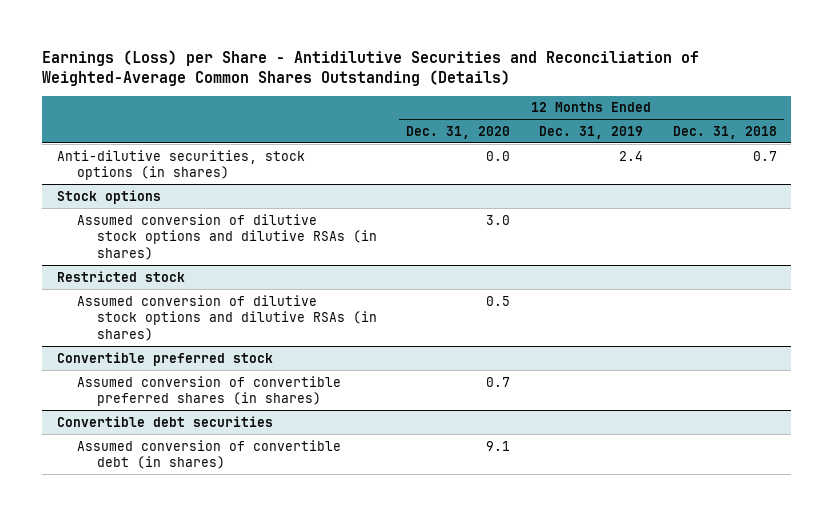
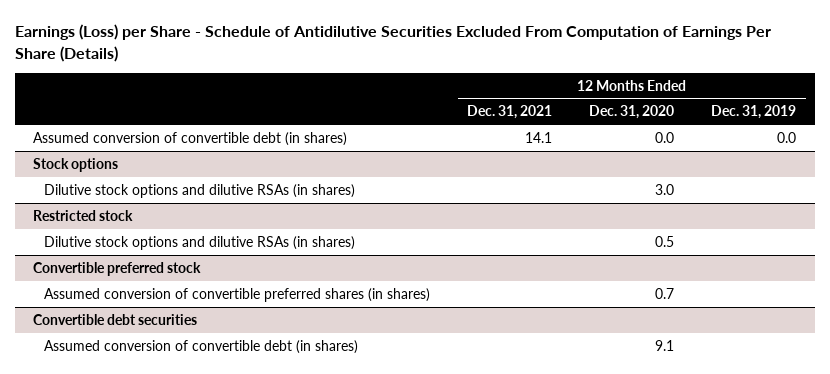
[42,49,700,86] Earnings (Loss) per Share - Antidilutive Securities and Reconciliation of Weighted-Average Common Shares Outstanding (Details) -> [14,23,771,62] Earnings (Loss) per Share - Schedule of Antidilutive Securities Excluded From Computation of Earnings Per Share (Details)
[672,125,777,139] Dec. 31, 2018 -> none
none -> [467,105,553,120] Dec. 31, 2021
[57,149,306,181] Anti-dilutive securities, stock options (in shares) -> none
none -> [33,131,348,146] Assumed conversion of convertible debt (in shares)
[77,213,378,260] Assumed conversion of dilutive stock options and dilutive RSAs (in shares) -> [44,183,356,198] Dilutive stock options and dilutive RSAs (in shares)
[77,294,378,341] Assumed conversion of dilutive stock options and dilutive RSAs (in shares) -> [44,235,356,250] Dilutive stock options and dilutive RSAs (in shares)

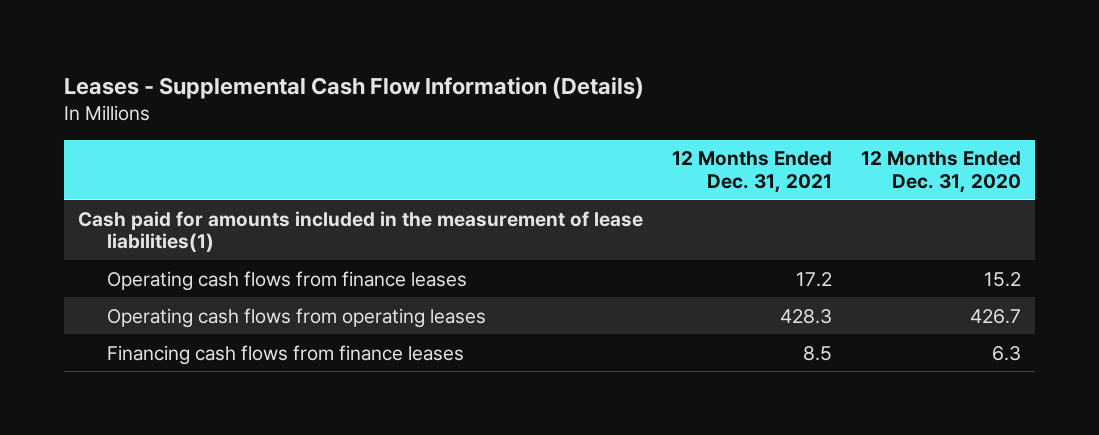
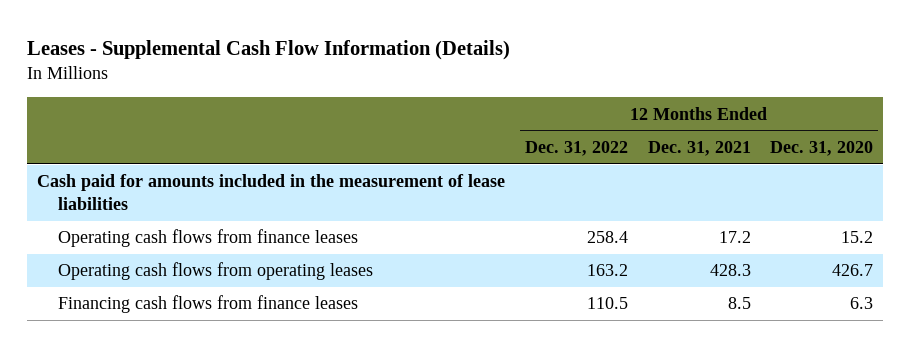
none -> [524,140,628,156] Dec. 31, 2022
[78,210,644,253] Cash paid for amounts included in the measurement of lease liabilities(1) -> [36,174,505,211] Cash paid for amounts included in the measurement of lease liabilities

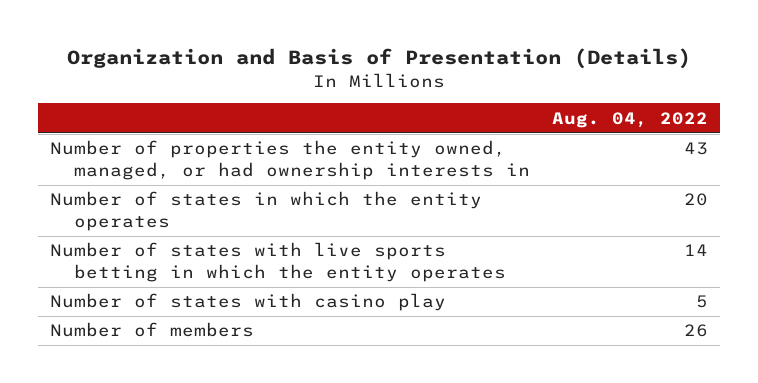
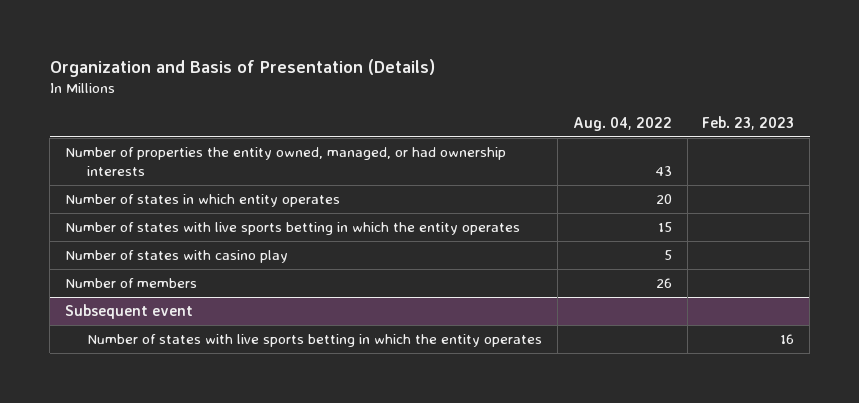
none -> [702,115,795,130] Feb. 23, 2023
[49,140,530,181] Number of properties the entity owned, managed, or had ownership interests in -> [65,147,507,177] Number of properties the entity owned, managed, or had ownership interests
[49,191,482,232] Number of states in which the entity operates -> [65,194,341,208] Number of states in which entity operates
[684,244,709,257] 14 -> [657,222,672,233] 15
none -> [65,304,194,320] Subsequent event
none -> [86,334,542,348] Number of states with live sports betting in which the entity operates

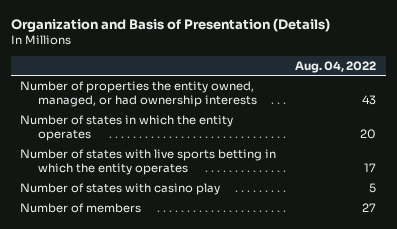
[702,115,795,130] Feb. 23, 2023 -> none
[65,194,341,208] Number of states in which entity operates -> [20,115,234,142] Number of states in which the entity operates
[657,222,672,233] 15 -> [364,163,377,173] 17
[65,304,194,320] Subsequent event -> none
[86,334,542,348] Number of states with live sports betting in which the entity operates -> none
[655,278,672,289] 26 -> [362,203,377,213] 27

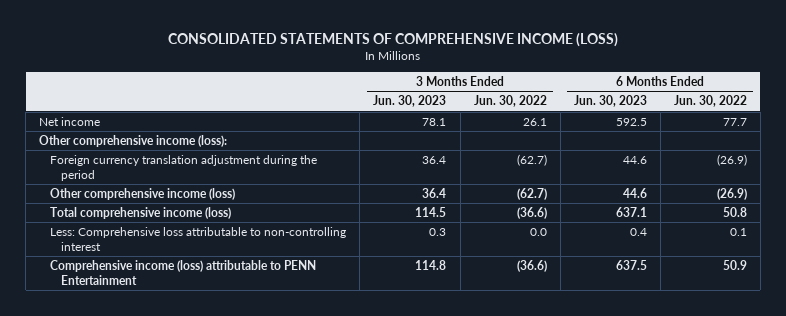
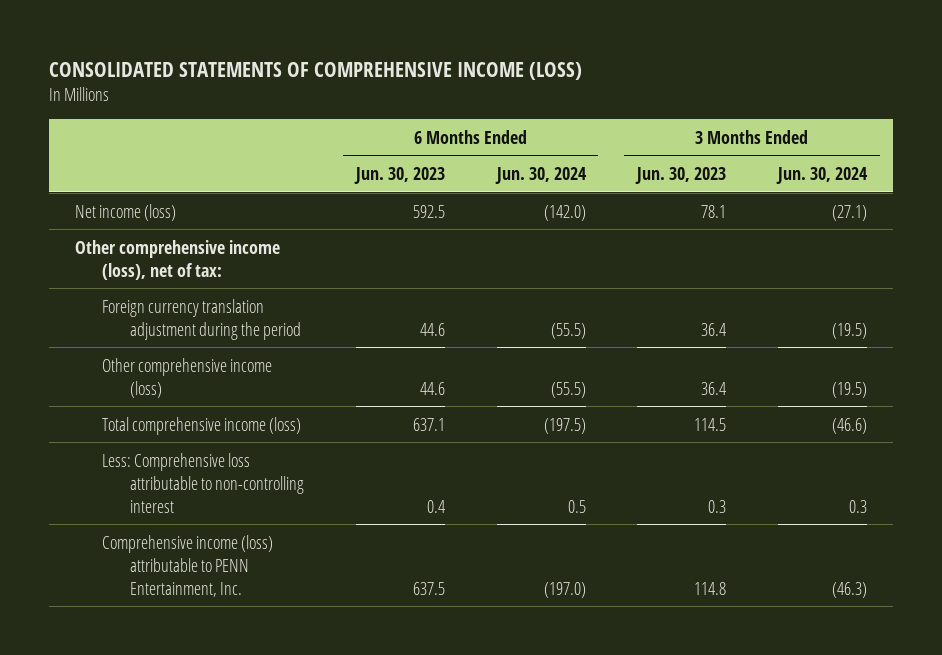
[473,95,547,108] Jun. 30, 2022 -> none
[673,95,747,108] Jun. 30, 2022 -> none
none -> [494,167,587,185] Jun. 30, 2024
none -> [775,167,868,185] Jun. 30, 2024
[39,116,101,126] Net income -> [74,203,176,221] Net income (loss)
[39,134,228,147] Other comprehensive income (loss): -> [74,239,280,280] Other comprehensive income (loss), net of tax:
[50,259,317,285] Comprehensive income (loss) attributable to PENN Entertainment -> [102,534,274,597] Comprehensive income (loss) attributable to PENN Entertainment, Inc.

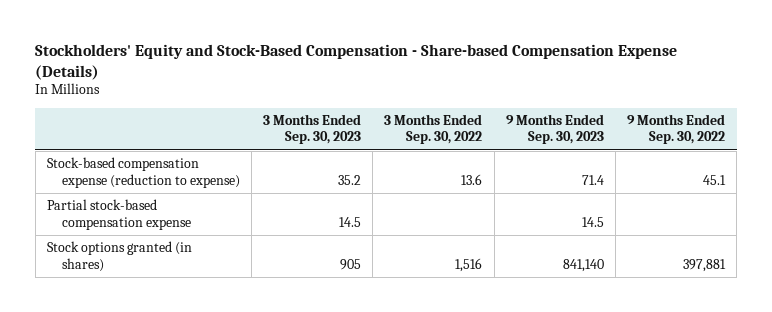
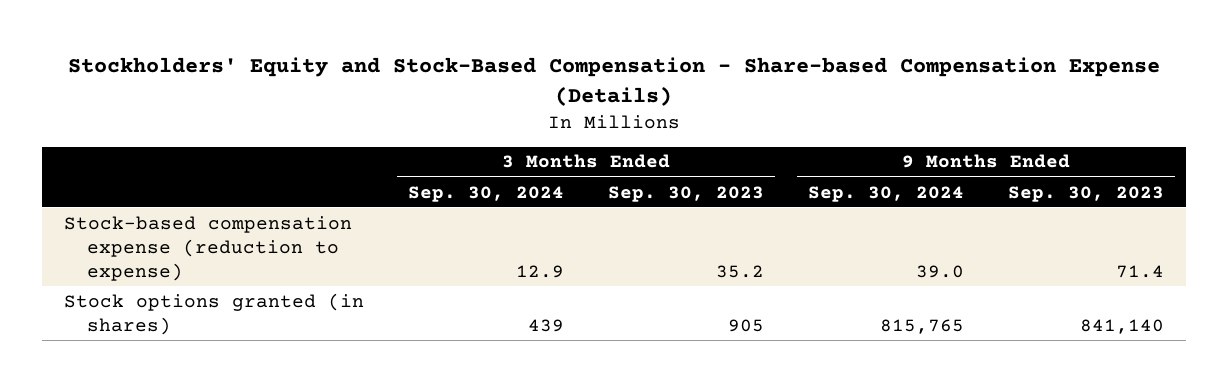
[384,114,483,145] 3 Months Ended Sep. 30, 2022 -> none
[626,114,725,145] 9 Months Ended Sep. 30, 2022 -> none
none -> [407,185,564,202] Sep. 30, 2024
none -> [807,185,964,202] Sep. 30, 2024
[46,199,191,230] Partial stock-based compensation expense -> none

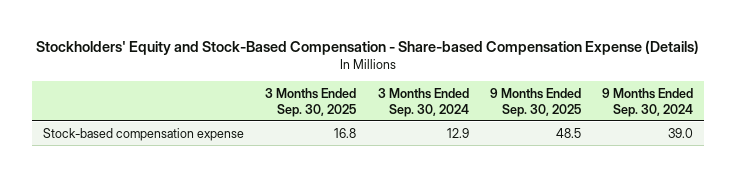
[607,185,764,202] Sep. 30, 2023 -> none
[1007,185,1164,202] Sep. 30, 2023 -> none
none -> [265,87,357,117] 3 Months Ended Sep. 30, 2025
none -> [489,87,581,117] 9 Months Ended Sep. 30, 2025
[63,292,364,335] Stock options granted (in shares) -> none
[63,215,352,281] Stock-based compensation expense (reduction to expense) -> [42,128,244,142] Stock-based compensation expense

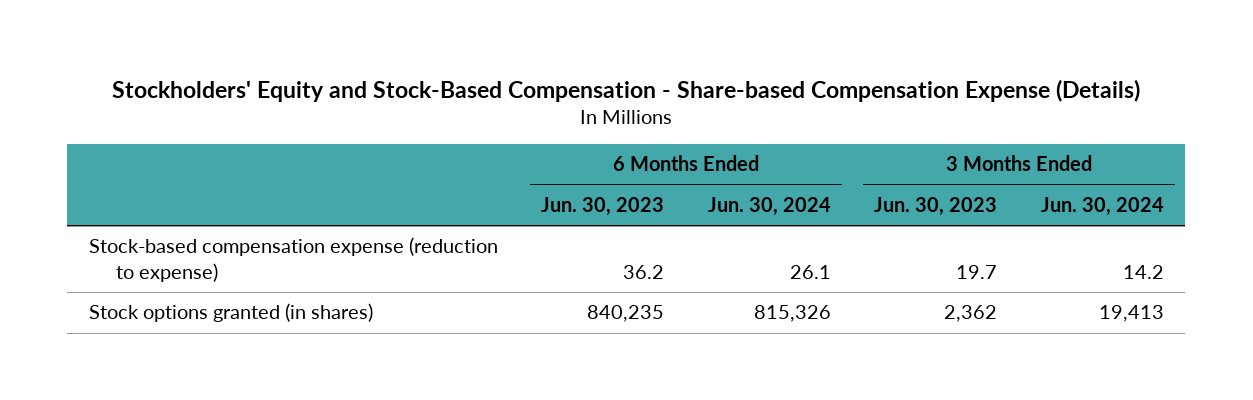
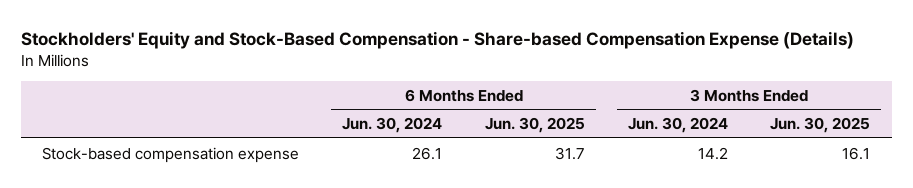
[541,197,665,217] Jun. 30, 2023 -> none
[874,197,998,217] Jun. 30, 2023 -> none
none -> [484,117,585,134] Jun. 30, 2025
none -> [770,117,871,134] Jun. 30, 2025
[88,303,373,323] Stock options granted (in shares) -> none
[88,237,498,282] Stock-based compensation expense (reduction to expense) -> [42,146,300,163] Stock-based compensation expense

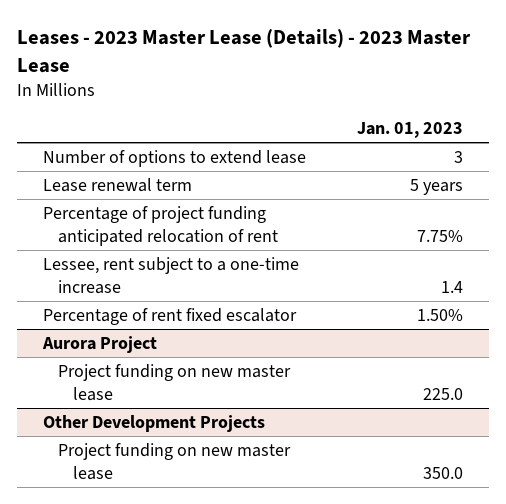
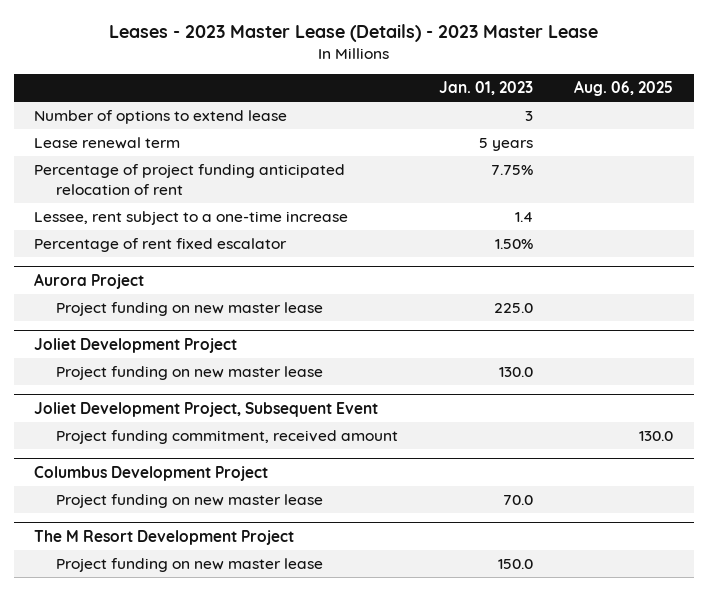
none -> [574,80,674,97] Aug. 06, 2025
[42,415,265,433] Other Development Projects -> [34,337,238,353] Joliet Development Project
[423,466,464,479] 350.0 -> [499,366,534,377] 130.0
none -> [34,401,379,417] Joliet Development Project, Subsequent Event
none -> [56,429,399,444] Project funding commitment, received amount
none -> [34,465,269,481] Columbus Development Project
none -> [56,493,324,508] Project funding on new master lease
none -> [34,529,295,545] The M Resort Development Project
none -> [56,557,324,572] Project funding on new master lease

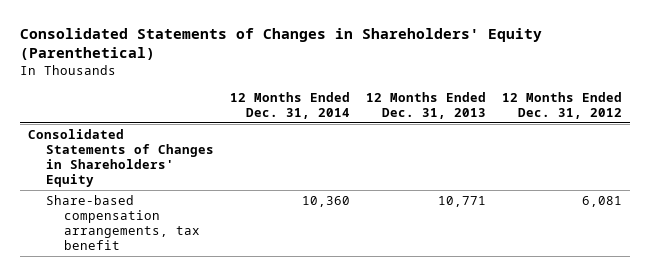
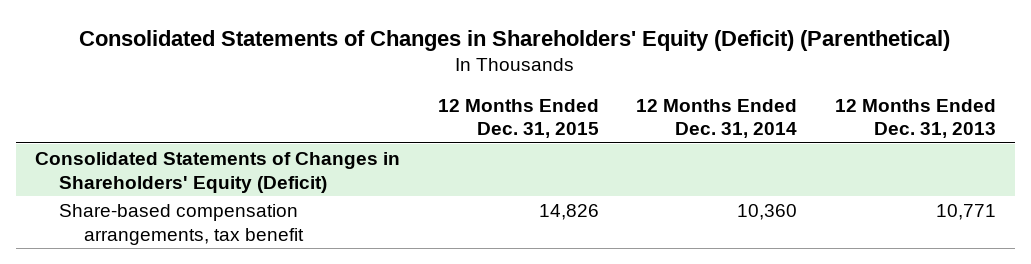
[19,27,542,61] Consolidated Statements of Changes in Shareholders' Equity (Parenthetical) -> [79,29,951,51] Consolidated Statements of Changes in Shareholders' Equity (Deficit) (Parenthetical)
[501,91,622,120] 12 Months Ended Dec. 31, 2012 -> none
none -> [437,98,599,139] 12 Months Ended Dec. 31, 2015
[27,128,214,188] Consolidated Statements of Changes in Shareholders' Equity -> [34,152,400,193] Consolidated Statements of Changes in Shareholders' Equity (Deficit)

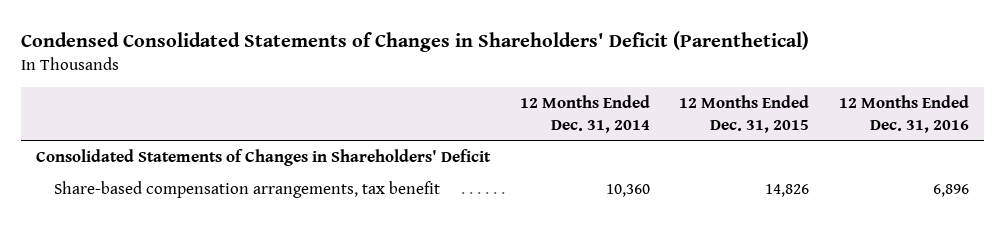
[79,29,951,51] Consolidated Statements of Changes in Shareholders' Equity (Deficit) (Parenthetical) -> [20,31,809,53] Condensed Consolidated Statements of Changes in Shareholders' Deficit (Parenthetical)
[834,98,996,139] 12 Months Ended Dec. 31, 2013 -> none
none -> [839,95,970,133] 12 Months Ended Dec. 31, 2016
[34,152,400,193] Consolidated Statements of Changes in Shareholders' Equity (Deficit) -> [35,149,491,167] Consolidated Statements of Changes in Shareholders' Deficit

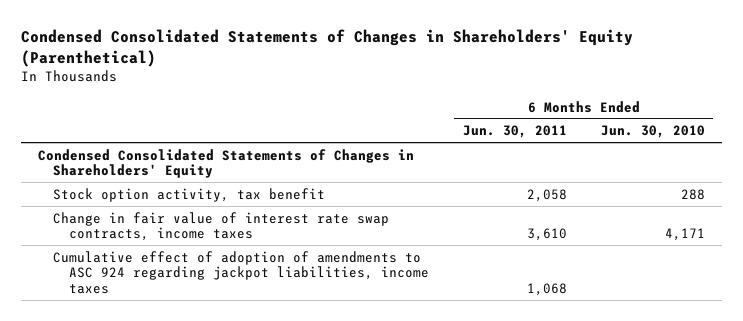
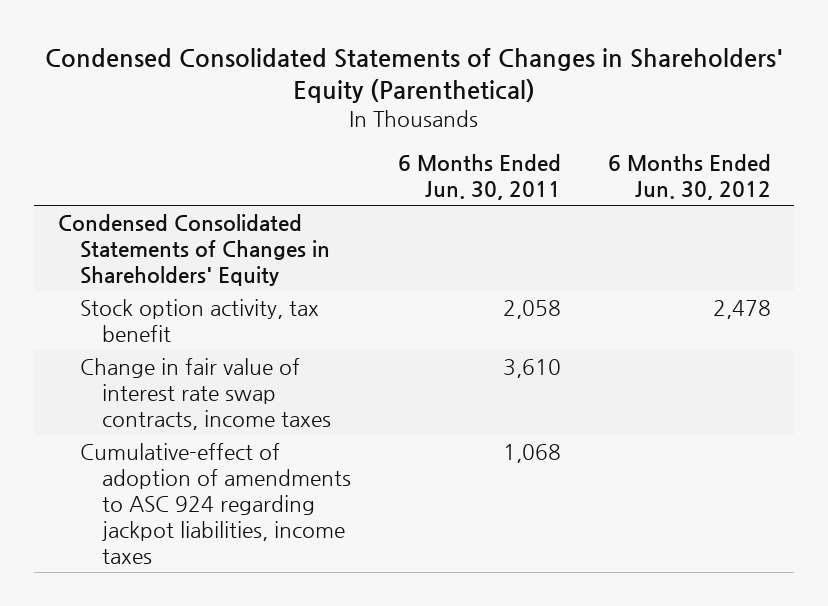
[600,125,705,139] Jun. 30, 2010 -> none
none -> [607,154,771,200] 6 Months Ended Jun. 30, 2012
[53,250,429,295] Cumulative effect of adoption of amendments to ASC 924 regarding jackpot liabilities, income taxes -> [79,442,352,564] Cumulative-effect of adoption of amendments to ASC 924 regarding jackpot liabilities, income taxes

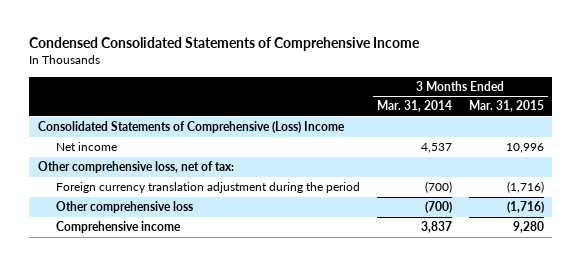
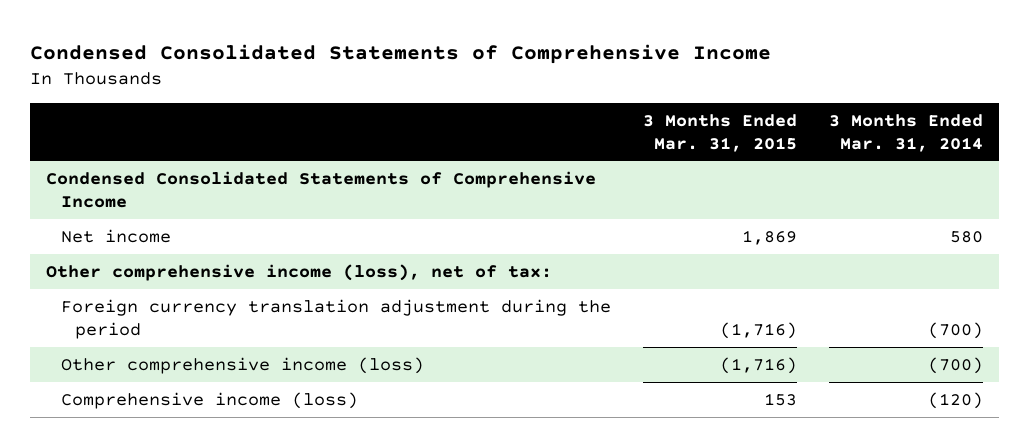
[37,121,345,134] Consolidated Statements of Comprehensive (Loss) Income -> [46,170,597,208] Condensed Consolidated Statements of Comprehensive Income
[420,143,452,154] 4,537 -> [949,230,983,243] 580
[505,143,544,154] 10,996 -> [741,229,797,245] 1,869
[37,161,234,174] Other comprehensive loss, net of tax: -> [46,263,553,281] Other comprehensive income (loss), net of tax:
[56,201,194,214] Other comprehensive loss -> [60,356,424,374] Other comprehensive income (loss)
[56,221,182,234] Comprehensive income -> [60,391,358,409] Comprehensive income (loss)
[420,221,452,234] 3,837 -> [927,391,983,409] (120)
[512,221,544,234] 9,280 -> [763,392,797,406] 153

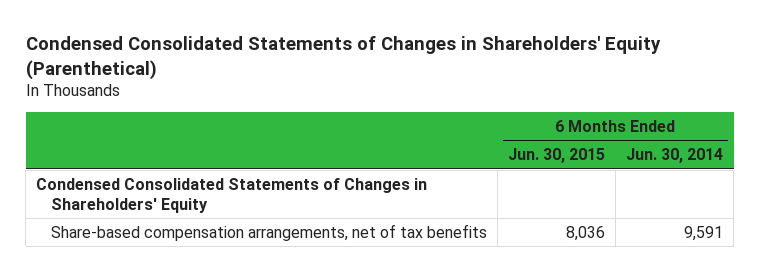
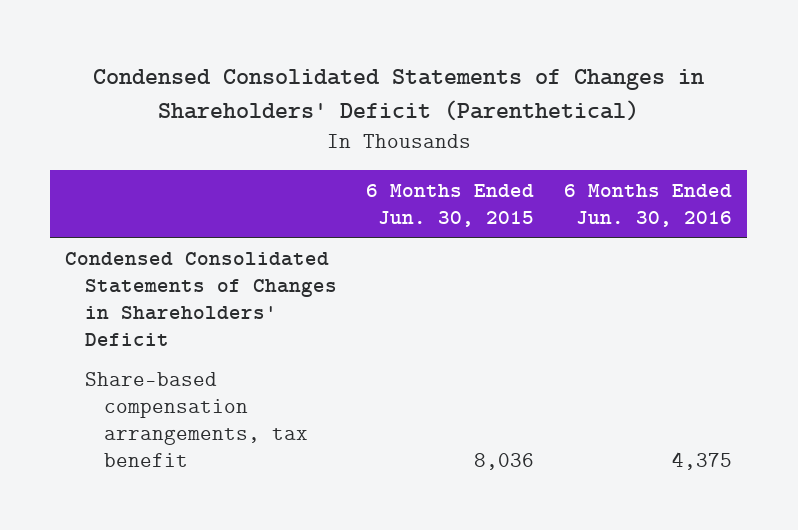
[25,36,661,80] Condensed Consolidated Statements of Changes in Shareholders' Equity (Parenthetical) -> [92,69,704,122] Condensed Consolidated Statements of Changes in Shareholders' Deficit (Parenthetical)
[626,148,724,164] Jun. 30, 2014 -> none
none -> [564,183,733,227] 6 Months Ended Jun. 30, 2016
[36,177,428,214] Condensed Consolidated Statements of Changes in Shareholders' Equity -> [65,251,337,346] Condensed Consolidated Statements of Changes in Shareholders' Deficit
[50,223,487,241] Share-based compensation arrangements, net of tax benefits -> [84,371,308,467] Share-based compensation arrangements, tax benefit

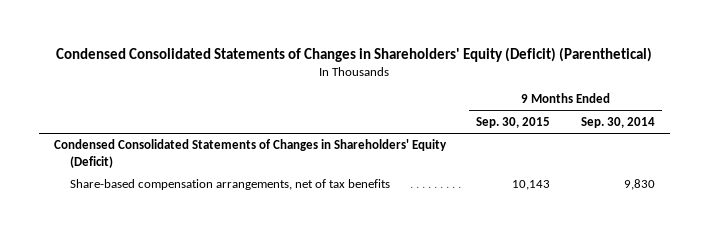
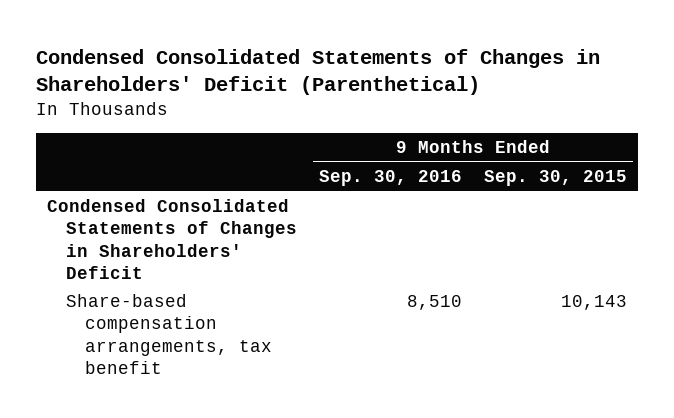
[56,46,653,62] Condensed Consolidated Statements of Changes in Shareholders' Equity (Deficit) (Parenthetical) -> [36,48,601,96] Condensed Consolidated Statements of Changes in Shareholders' Deficit (Parenthetical)
[580,117,655,129] Sep. 30, 2014 -> none
none -> [319,169,463,186] Sep. 30, 2016
[54,139,448,168] Condensed Consolidated Statements of Changes in Shareholders' Equity (Deficit) -> [47,199,297,279] Condensed Consolidated Statements of Changes in Shareholders' Deficit
[70,179,391,191] Share-based compensation arrangements, net of tax benefits -> [65,294,272,374] Share-based compensation arrangements, tax benefit

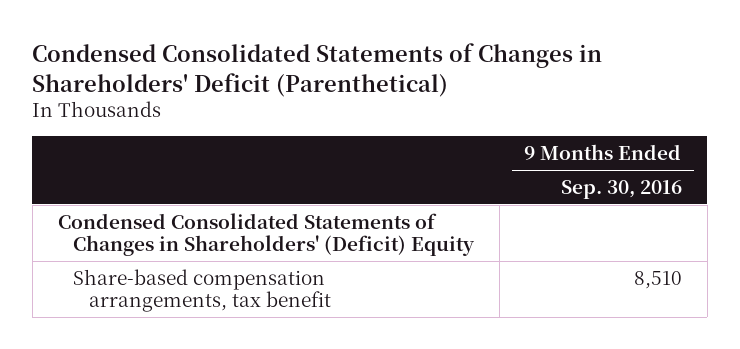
[484,169,628,186] Sep. 30, 2015 -> none
[47,199,297,279] Condensed Consolidated Statements of Changes in Shareholders' Deficit -> [57,212,476,257] Condensed Consolidated Statements of Changes in Shareholders' (Deficit) Equity

